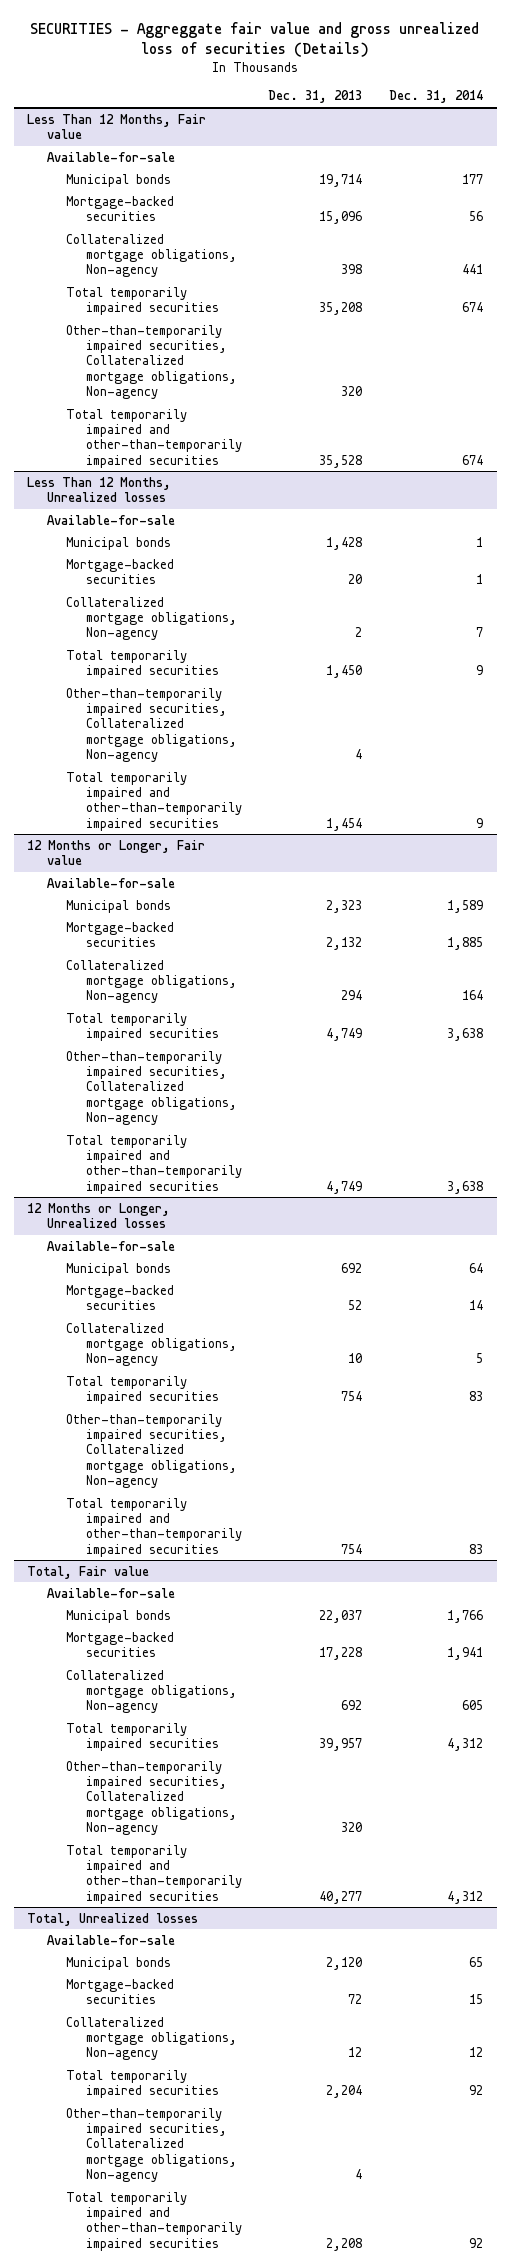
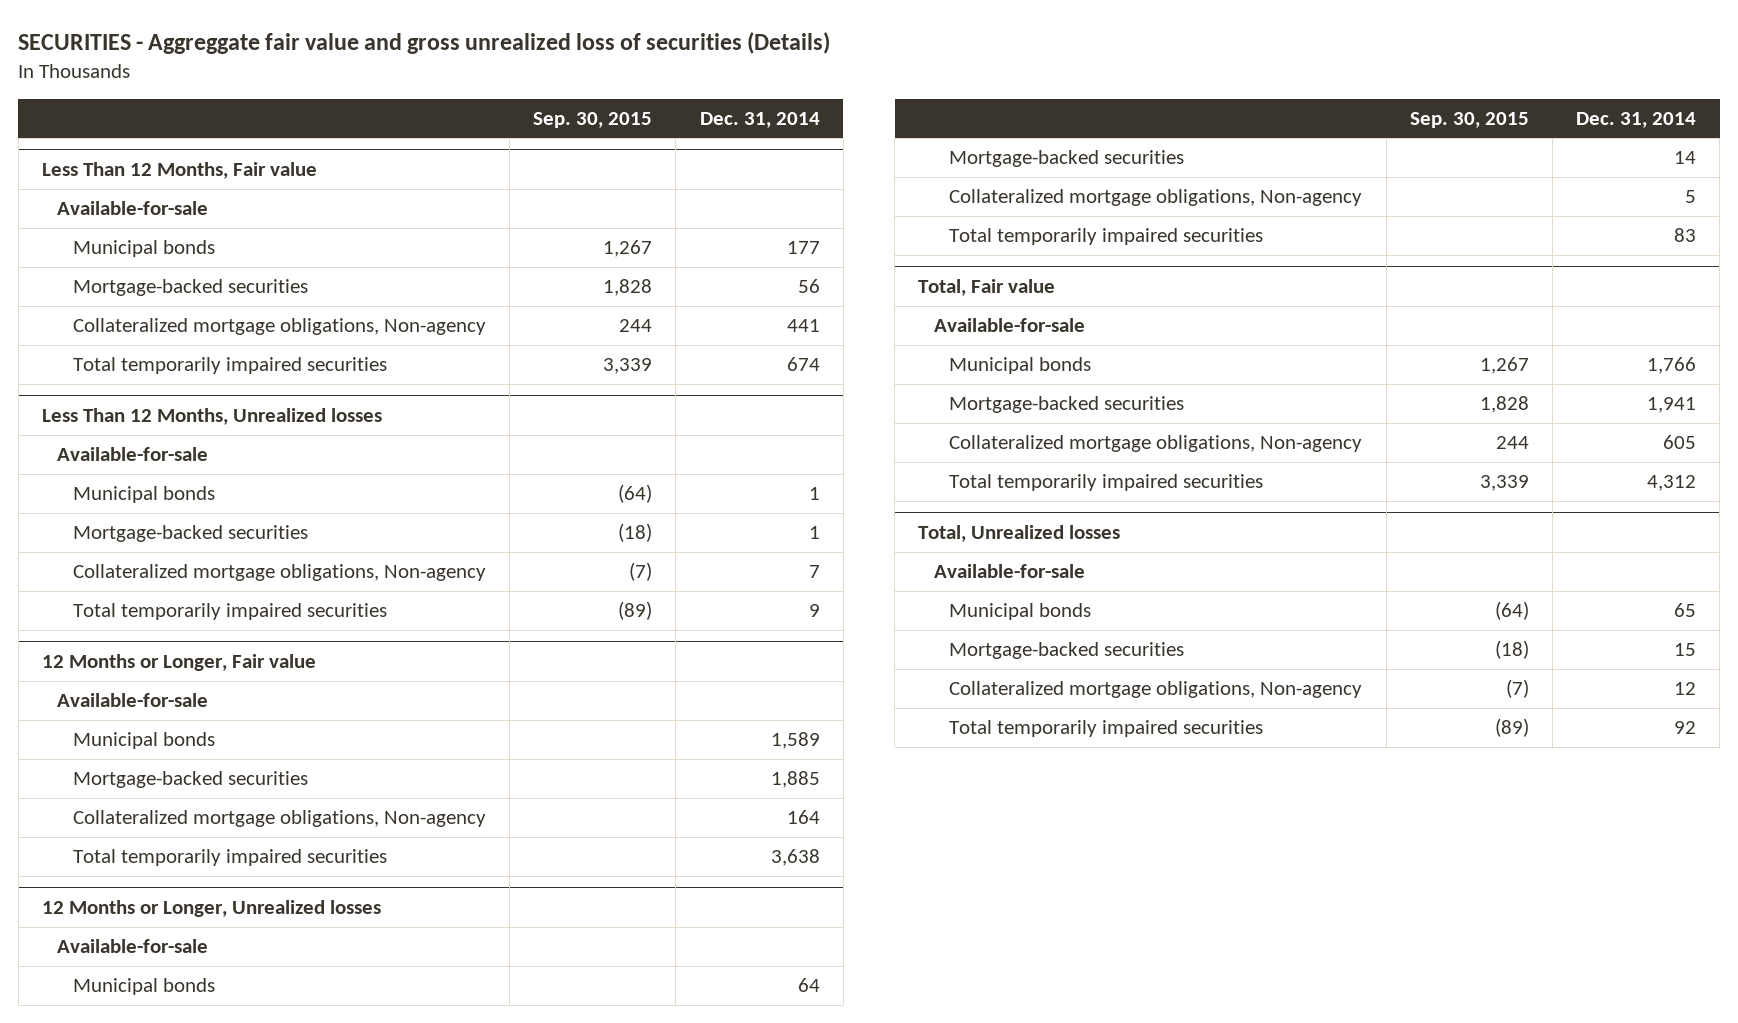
[268,90,363,104] Dec. 31, 2013 -> none
none -> [533,111,653,128] Sep. 30, 2015
[66,324,237,400] Other-than-temporarily impaired securities, Collateralized mortgage obligations, Non-agency -> none
[66,408,242,468] Total temporarily impaired and other-than-temporarily impaired securities -> none
[66,687,237,763] Other-than-temporarily impaired securities, Collateralized mortgage obligations, Non-agency -> none
[66,771,242,831] Total temporarily impaired and other-than-temporarily impaired securities -> none
[66,1050,237,1126] Other-than-temporarily impaired securities, Collateralized mortgage obligations, Non-agency -> none
[66,1134,242,1194] Total temporarily impaired and other-than-temporarily impaired securities -> none
[66,1413,237,1489] Other-than-temporarily impaired securities, Collateralized mortgage obligations, Non-agency -> none
[66,1497,242,1557] Total temporarily impaired and other-than-temporarily impaired securities -> none
[66,1760,237,1836] Other-than-temporarily impaired securities, Collateralized mortgage obligations, Non-agency -> none
[66,1844,242,1904] Total temporarily impaired and other-than-temporarily impaired securities -> none
[66,2107,237,2183] Other-than-temporarily impaired securities, Collateralized mortgage obligations, Non-agency -> none
[66,2191,242,2251] Total temporarily impaired and other-than-temporarily impaired securities -> none

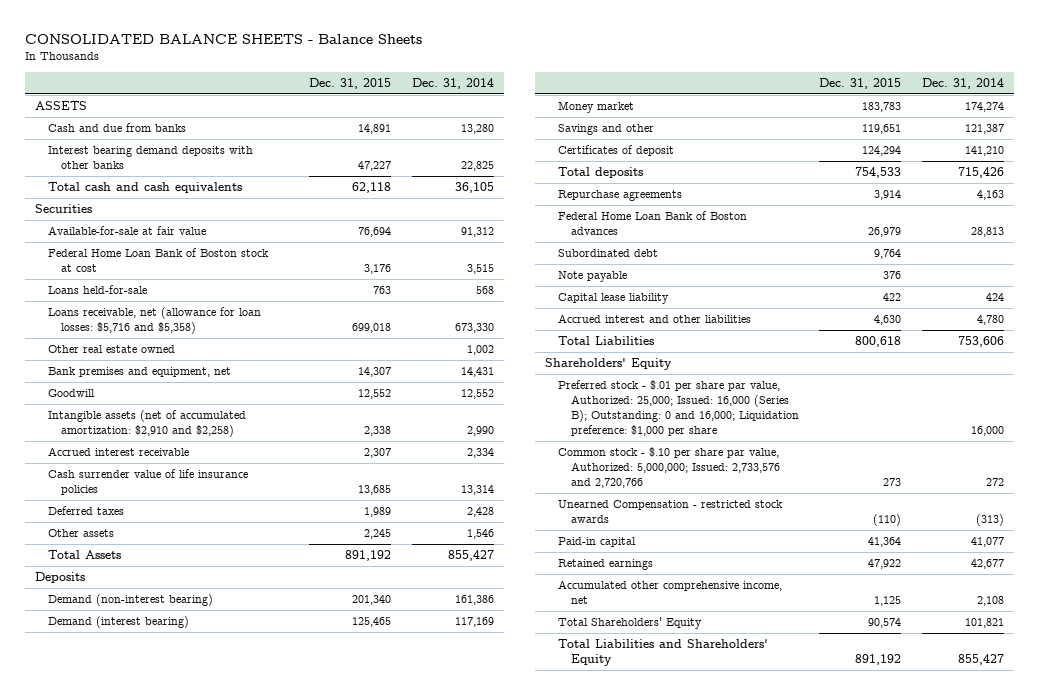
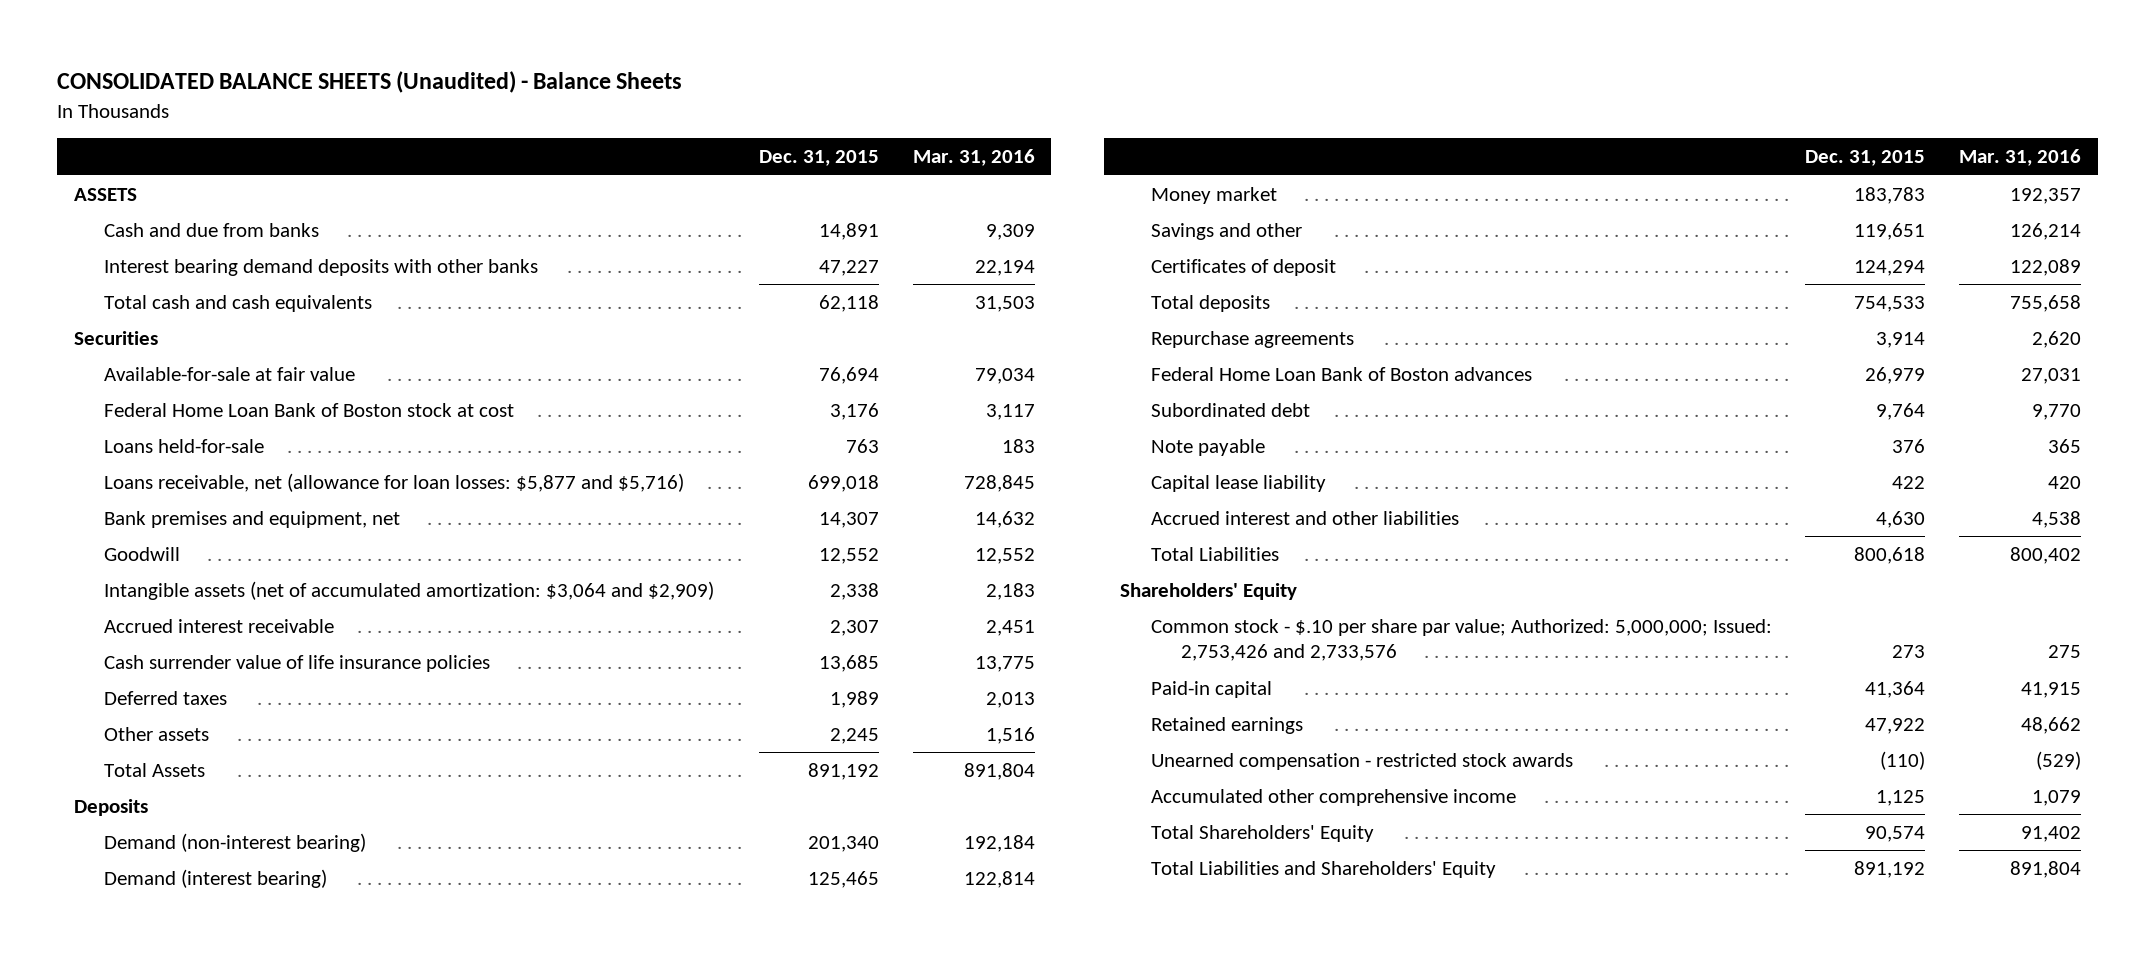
[24,33,422,44] CONSOLIDATED BALANCE SHEETS - Balance Sheets -> [57,71,683,94] CONSOLIDATED BALANCE SHEETS (Unaudited) - Balance Sheets
[411,78,494,90] Dec. 31, 2014 -> none
none -> [912,149,1035,167] Mar. 31, 2016
[47,344,175,353] Other real estate owned -> none
[47,306,261,335] Loans receivable, net (allowance for loan losses: $5,716 and $5,358) -> [104,472,685,492] Loans receivable, net (allowance for loan losses: $5,877 and $5,716)
[47,409,246,438] Intangible assets (net of accumulated amortization: $2,910 and $2,258) -> [104,580,715,600] Intangible assets (net of accumulated amortization: $3,064 and $2,909)
[557,379,799,437] Preferred stock - $.01 per share par value, Authorized: 25,000; Issued: 16,000 (Series B); Outstanding: 0 and 16,000; Liquidation preference: $1,000 per share -> none
[557,499,783,524] Unearned Compensation - restricted stock awards -> none
[557,446,780,489] Common stock - $.10 per share par value, Authorized: 5,000,000; Issued: 2,733,576 and 2,720,766 -> [1150,618,1772,662] Common stock - $.10 per share par value; Authorized: 5,000,000; Issued: 2,753,426 and 2,733,576
none -> [1150,752,1573,770] Unearned compensation - restricted stock awards
[557,579,782,605] Accumulated other comprehensive income, net -> [1150,788,1516,806] Accumulated other comprehensive income

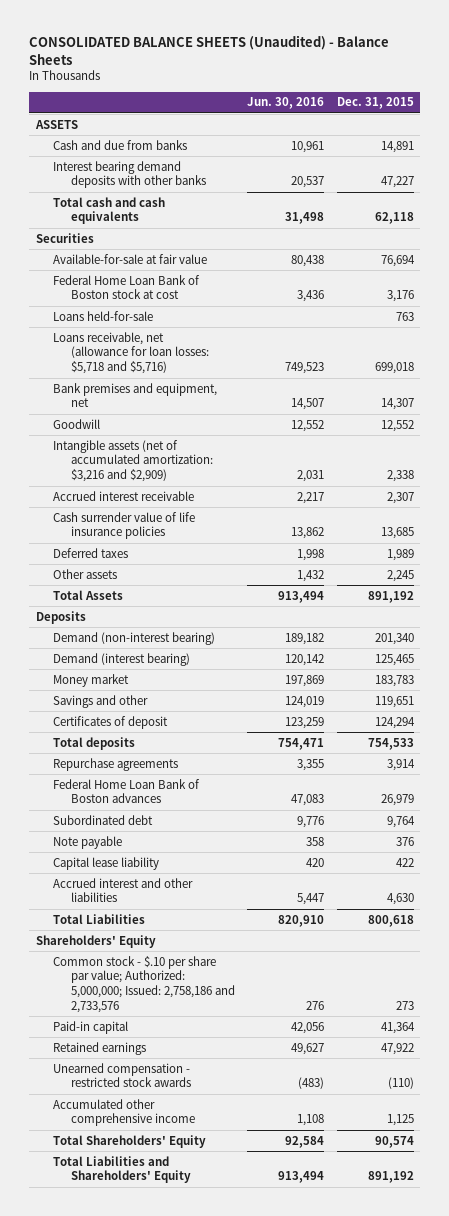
[912,149,1035,167] Mar. 31, 2016 -> none
none -> [247,97,325,110] Jun. 30, 2016
[104,472,685,492] Loans receivable, net (allowance for loan losses: $5,877 and $5,716) -> [53,331,210,375] Loans receivable, net (allowance for loan losses: $5,718 and $5,716)
[104,580,715,600] Intangible assets (net of accumulated amortization: $3,064 and $2,909) -> [53,439,214,483] Intangible assets (net of accumulated amortization: $3,216 and $2,909)
[1150,618,1772,662] Common stock - $.10 per share par value; Authorized: 5,000,000; Issued: 2,753,426 and 2,733,576 -> [53,955,236,1013] Common stock - $.10 per share par value; Authorized: 5,000,000; Issued: 2,758,186 and 2,733,576

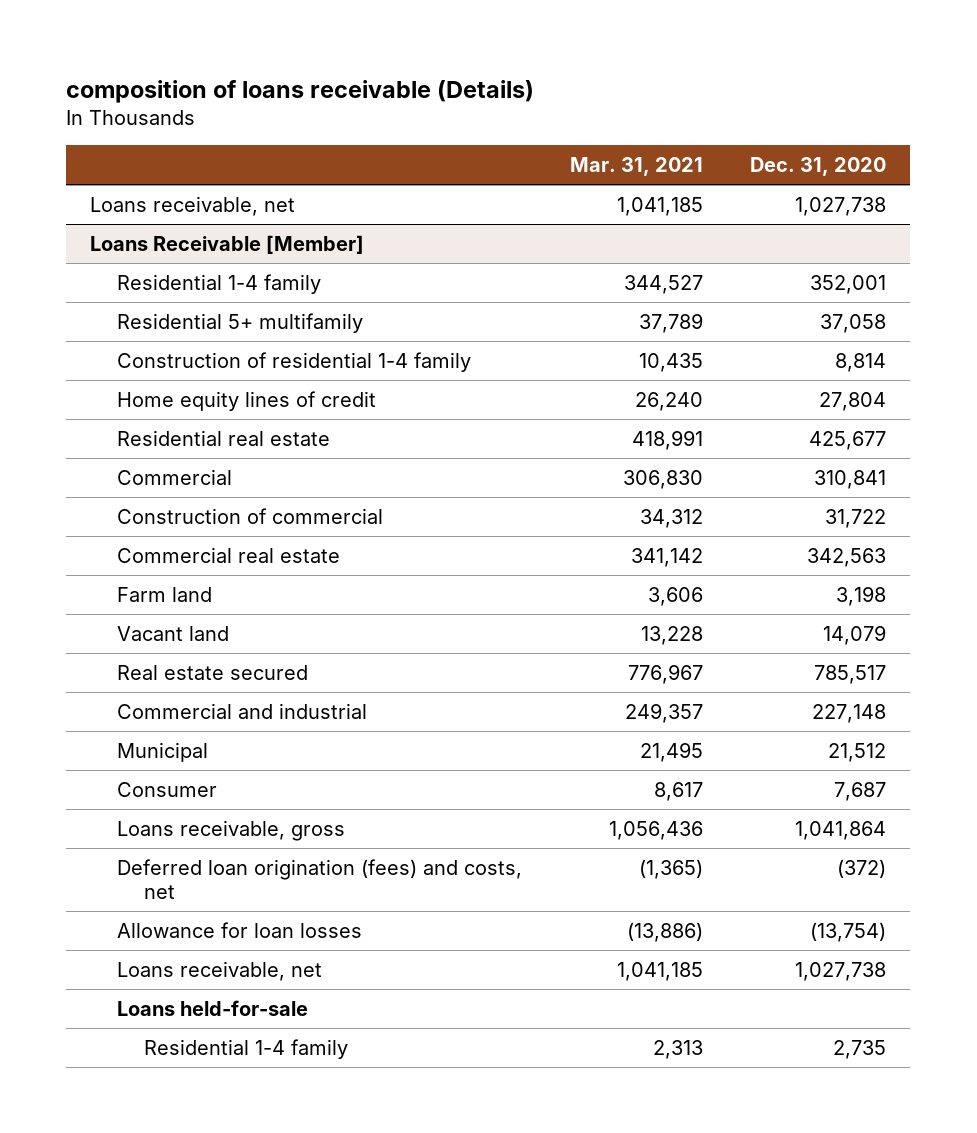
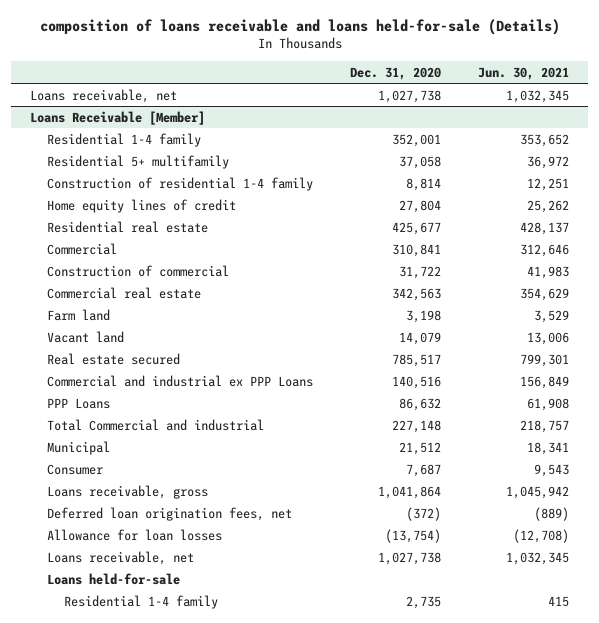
[66,79,535,103] composition of loans receivable (Details) -> [39,19,560,36] composition of loans receivable and loans held-for-sale (Details)
[569,157,703,177] Mar. 31, 2021 -> none
none -> [478,66,570,80] Jun. 30, 2021
none -> [47,374,314,387] Commercial and industrial ex PPP Loans
none -> [47,397,111,409] PPP Loans
[117,702,368,719] Commercial and industrial -> [47,418,265,431] Total Commercial and industrial
[117,858,523,899] Deferred loan origination (fees) and costs, net -> [47,506,293,521] Deferred loan origination fees, net

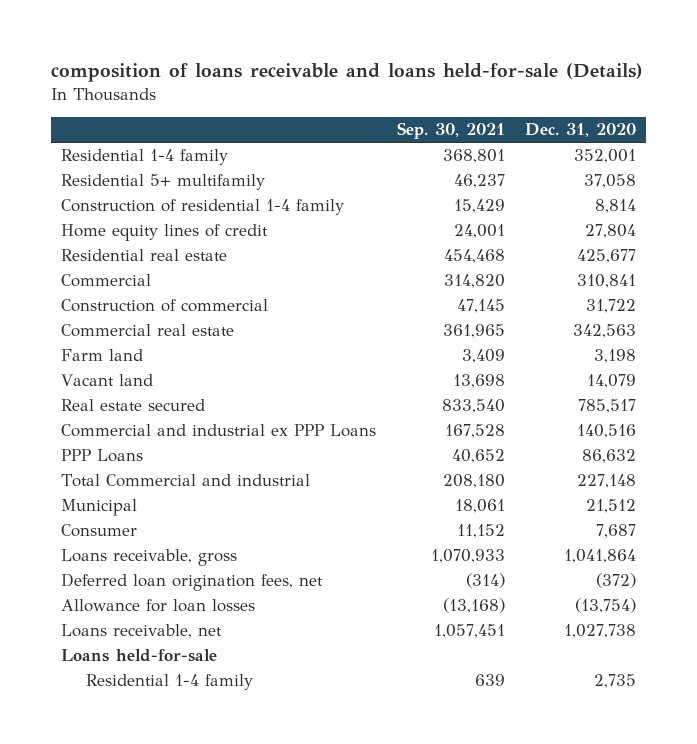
[478,66,570,80] Jun. 30, 2021 -> none
none -> [396,122,505,140] Sep. 30, 2021
[29,88,177,103] Loans receivable, net -> none
[29,110,205,125] Loans Receivable [Member] -> none

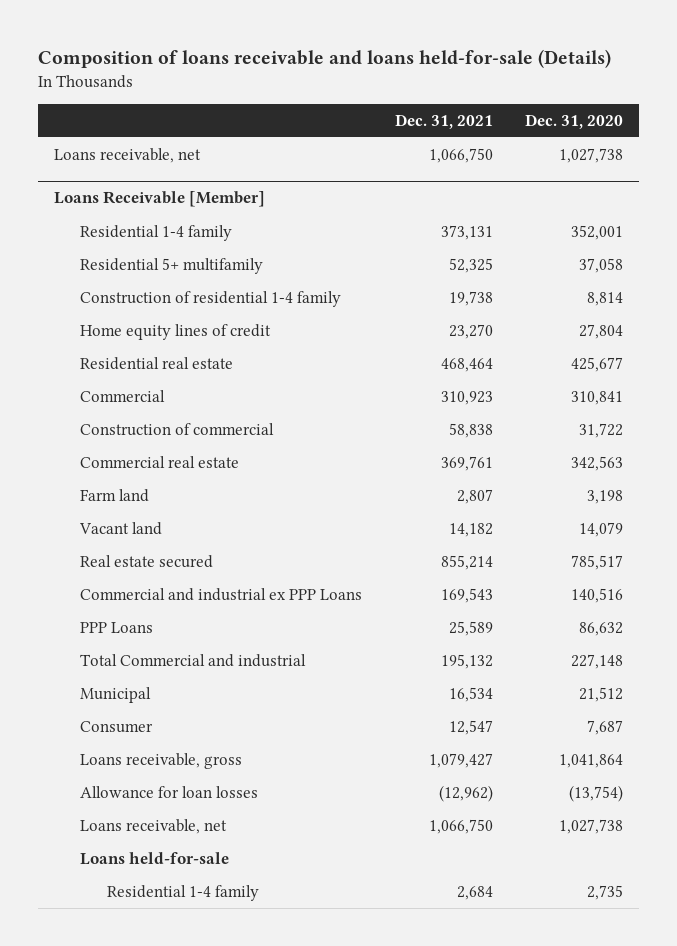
[50,63,643,83] composition of loans receivable and loans held-for-sale (Details) -> [37,48,611,68] Composition of loans receivable and loans held-for-sale (Details)
[396,122,505,140] Sep. 30, 2021 -> none
none -> [394,113,493,129] Dec. 31, 2021
none -> [53,147,201,163] Loans receivable, net
none -> [53,191,265,208] Loans Receivable [Member]
[61,573,324,592] Deferred loan origination fees, net -> none

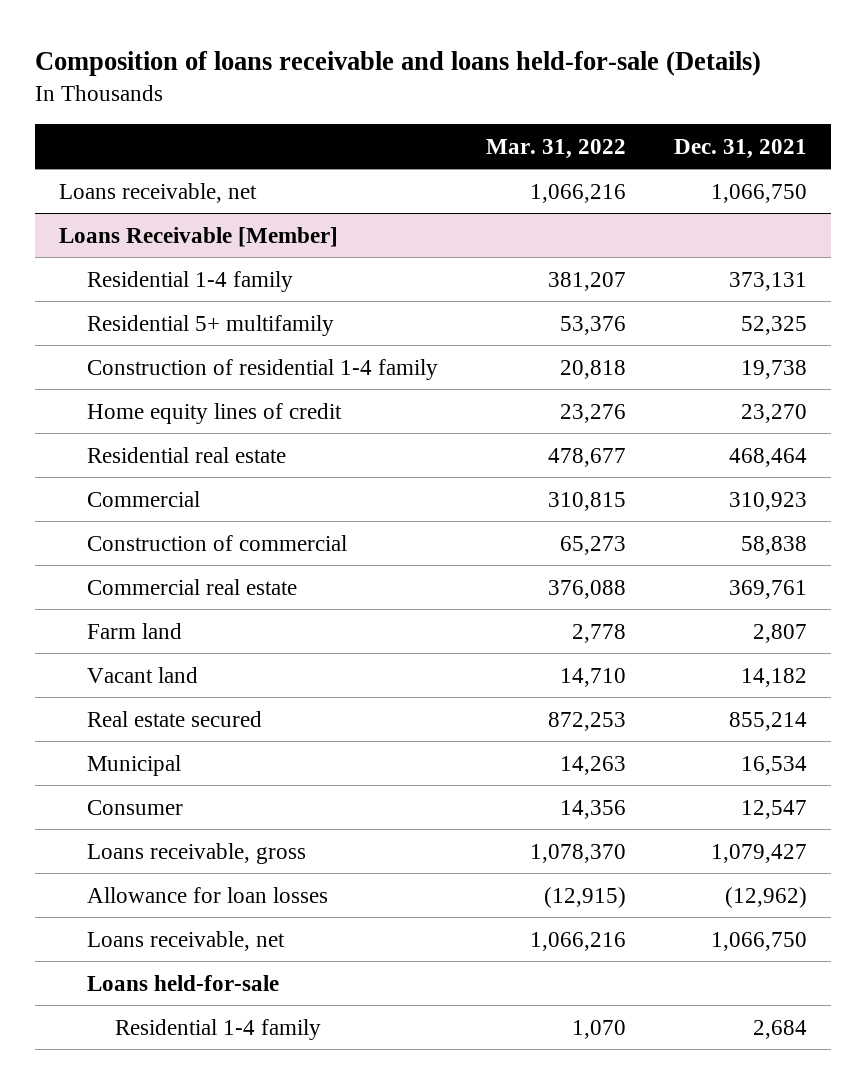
[524,113,623,129] Dec. 31, 2020 -> none
none -> [485,138,626,159] Mar. 31, 2022
[80,587,363,601] Commercial and industrial ex PPP Loans -> none
[80,621,154,633] PPP Loans -> none
[80,653,307,667] Total Commercial and industrial -> none

